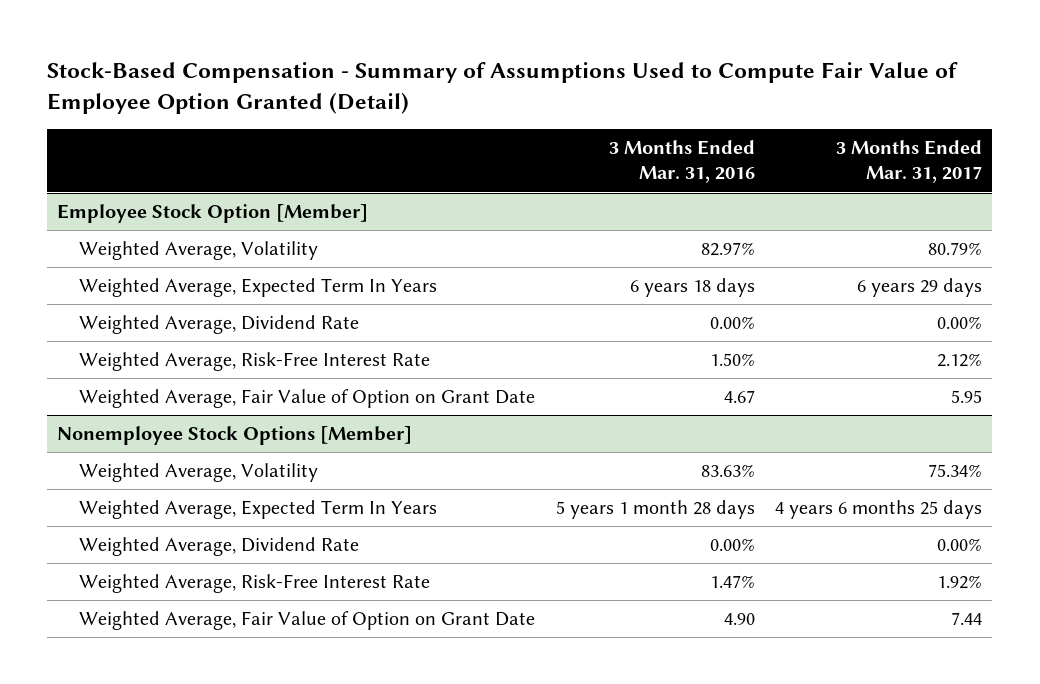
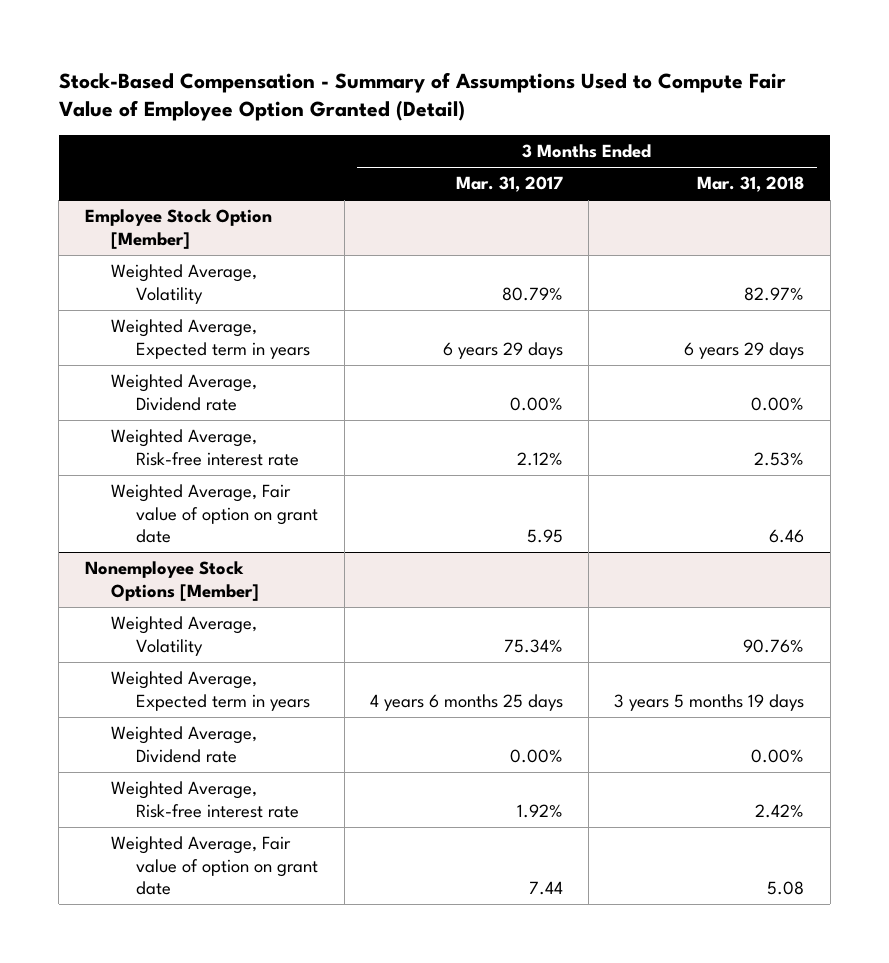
[608,140,755,184] 3 Months Ended Mar. 31, 2016 -> none
none -> [697,176,805,193] Mar. 31, 2018
[78,278,437,298] Weighted Average, Expected Term In Years -> [110,319,311,359] Weighted Average, Expected term in years
[78,315,359,335] Weighted Average, Dividend Rate -> [110,374,257,411] Weighted Average, Dividend rate
[78,352,430,372] Weighted Average, Risk-Free Interest Rate -> [110,429,300,466] Weighted Average, Risk-free interest rate
[78,389,535,409] Weighted Average, Fair Value of Option on Grant Date -> [110,484,319,544] Weighted Average, Fair value of option on grant date
[78,500,437,520] Weighted Average, Expected Term In Years -> [110,671,311,711] Weighted Average, Expected term in years
[78,537,359,557] Weighted Average, Dividend Rate -> [110,726,257,763] Weighted Average, Dividend rate
[78,574,430,594] Weighted Average, Risk-Free Interest Rate -> [110,781,300,818] Weighted Average, Risk-free interest rate
[78,611,535,631] Weighted Average, Fair Value of Option on Grant Date -> [110,836,319,896] Weighted Average, Fair value of option on grant date

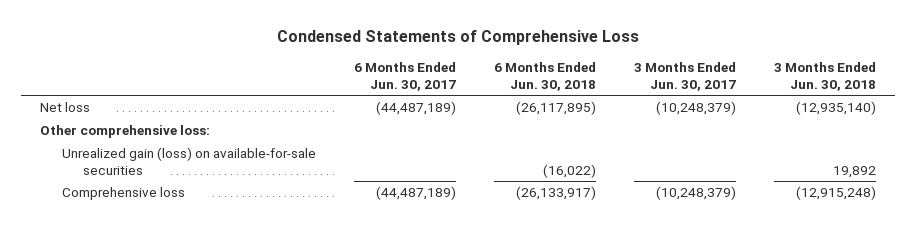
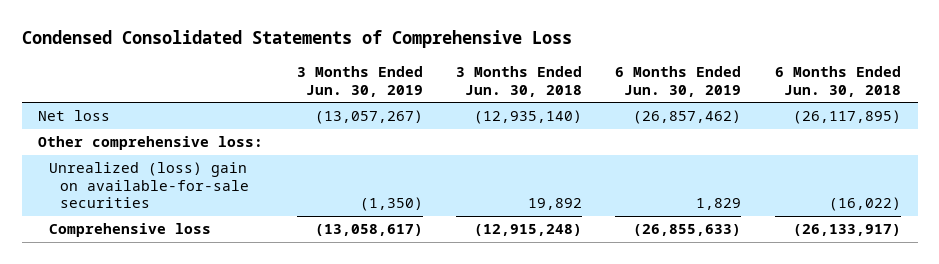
[277,30,640,46] Condensed Statements of Comprehensive Loss -> [21,30,572,49] Condensed Consolidated Statements of Comprehensive Loss
[353,62,456,92] 6 Months Ended Jun. 30, 2017 -> none
[634,62,737,92] 3 Months Ended Jun. 30, 2017 -> none
none -> [296,66,423,97] 3 Months Ended Jun. 30, 2019
none -> [615,66,742,97] 6 Months Ended Jun. 30, 2019
[61,147,316,175] Unrealized gain (loss) on available-for-sale securities -> [49,162,250,209] Unrealized (loss) gain on available-for-sale securities

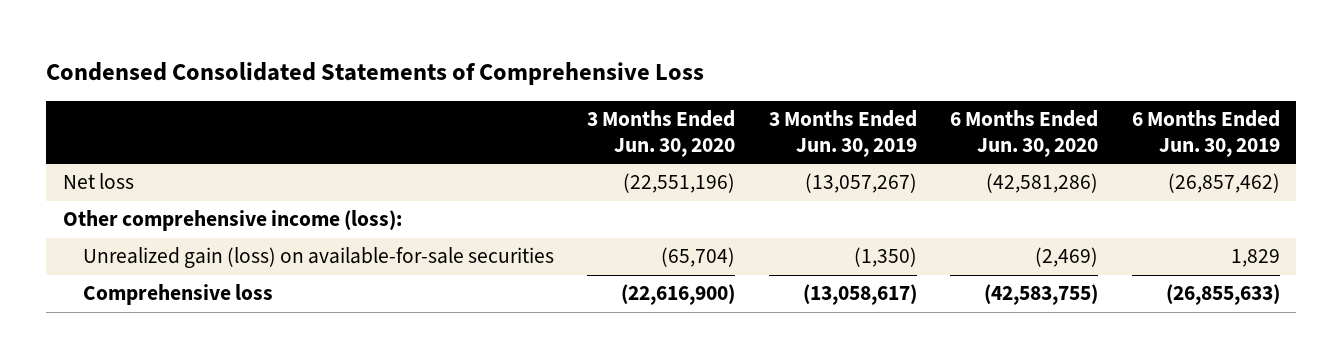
[456,66,583,97] 3 Months Ended Jun. 30, 2018 -> none
[774,66,901,97] 6 Months Ended Jun. 30, 2018 -> none
none -> [587,110,736,157] 3 Months Ended Jun. 30, 2020
none -> [950,110,1099,157] 6 Months Ended Jun. 30, 2020
[38,136,264,151] Other comprehensive loss: -> [63,210,403,232] Other comprehensive income (loss):
[49,162,250,209] Unrealized (loss) gain on available-for-sale securities -> [82,247,554,269] Unrealized gain (loss) on available-for-sale securities

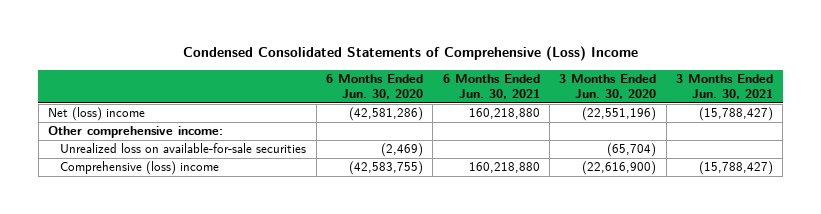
[46,61,705,85] Condensed Consolidated Statements of Comprehensive Loss -> [182,46,638,62] Condensed Consolidated Statements of Comprehensive (Loss) Income
[768,110,917,157] 3 Months Ended Jun. 30, 2019 -> none
[1131,110,1280,157] 6 Months Ended Jun. 30, 2019 -> none
none -> [442,74,540,99] 6 Months Ended Jun. 30, 2021
none -> [676,74,774,99] 3 Months Ended Jun. 30, 2021
[63,173,135,190] Net loss -> [48,107,146,122] Net (loss) income
[63,210,403,232] Other comprehensive income (loss): -> [48,126,224,139] Other comprehensive income:
[82,247,554,269] Unrealized gain (loss) on available-for-sale securities -> [60,143,307,154] Unrealized loss on available-for-sale securities
[82,284,273,306] Comprehensive loss -> [60,161,220,176] Comprehensive (loss) income

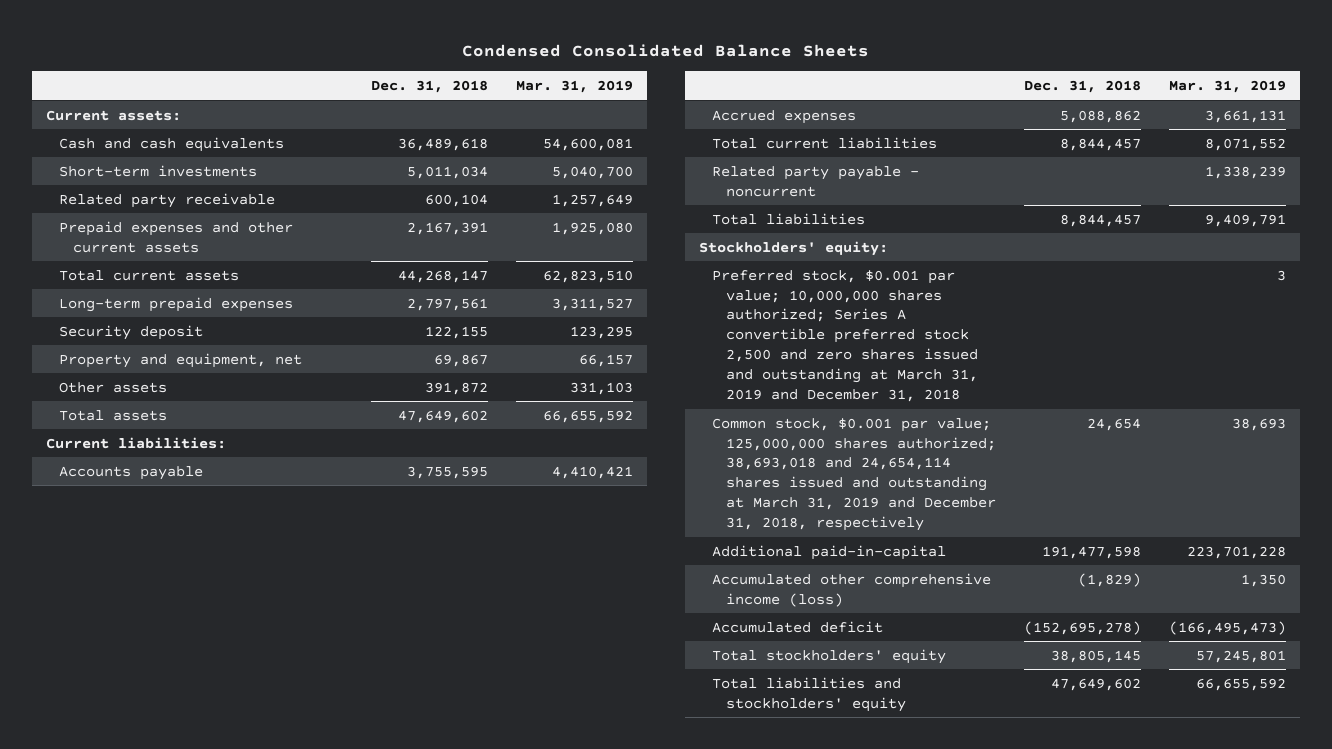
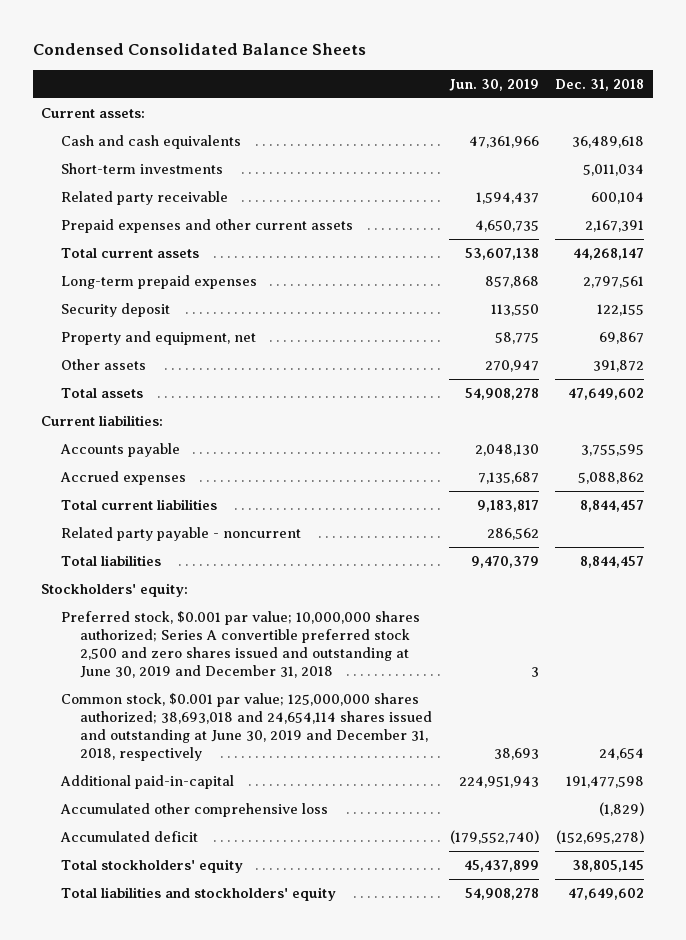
[515,79,633,93] Mar. 31, 2019 -> none
none -> [448,79,539,92] Jun. 30, 2019
[712,269,978,402] Preferred stock, $0.001 par value; 10,000,000 shares authorized; Series A convertible preferred stock 2,500 and zero shares issued and outstanding at March 31, 2019 and December 31, 2018 -> [60,610,420,678] Preferred stock, $0.001 par value; 10,000,000 shares authorized; Series A convertible preferred stock 2,500 and zero shares issued and outstanding at June 30, 2019 and December 31, 2018
[712,417,996,532] Common stock, $0.001 par value; 125,000,000 shares authorized; 38,693,018 and 24,654,114 shares issued and outstanding at March 31, 2019 and December 31, 2018, respectively -> [60,692,433,761] Common stock, $0.001 par value; 125,000,000 shares authorized; 38,693,018 and 24,654,114 shares issued and outstanding at June 30, 2019 and December 31, 2018, respectively
[712,572,992,607] Accumulated other comprehensive income (loss) -> [59,802,328,817] Accumulated other comprehensive loss

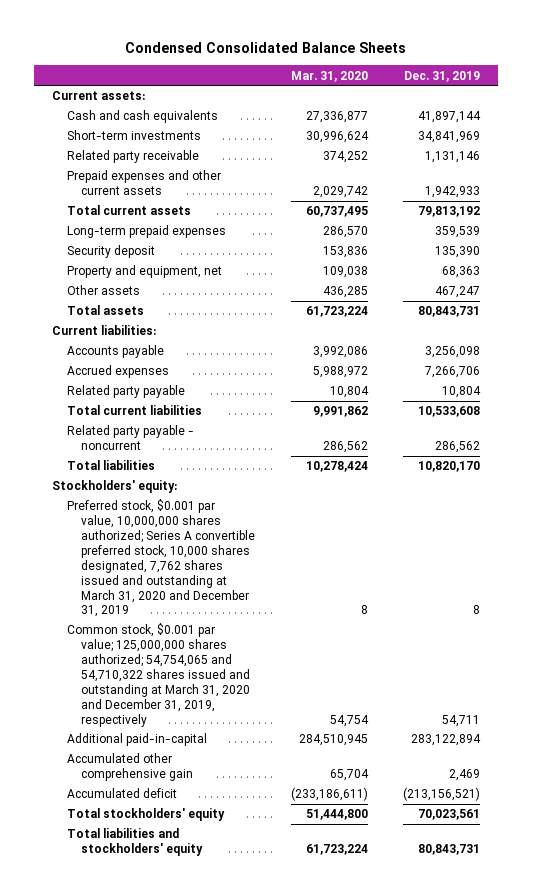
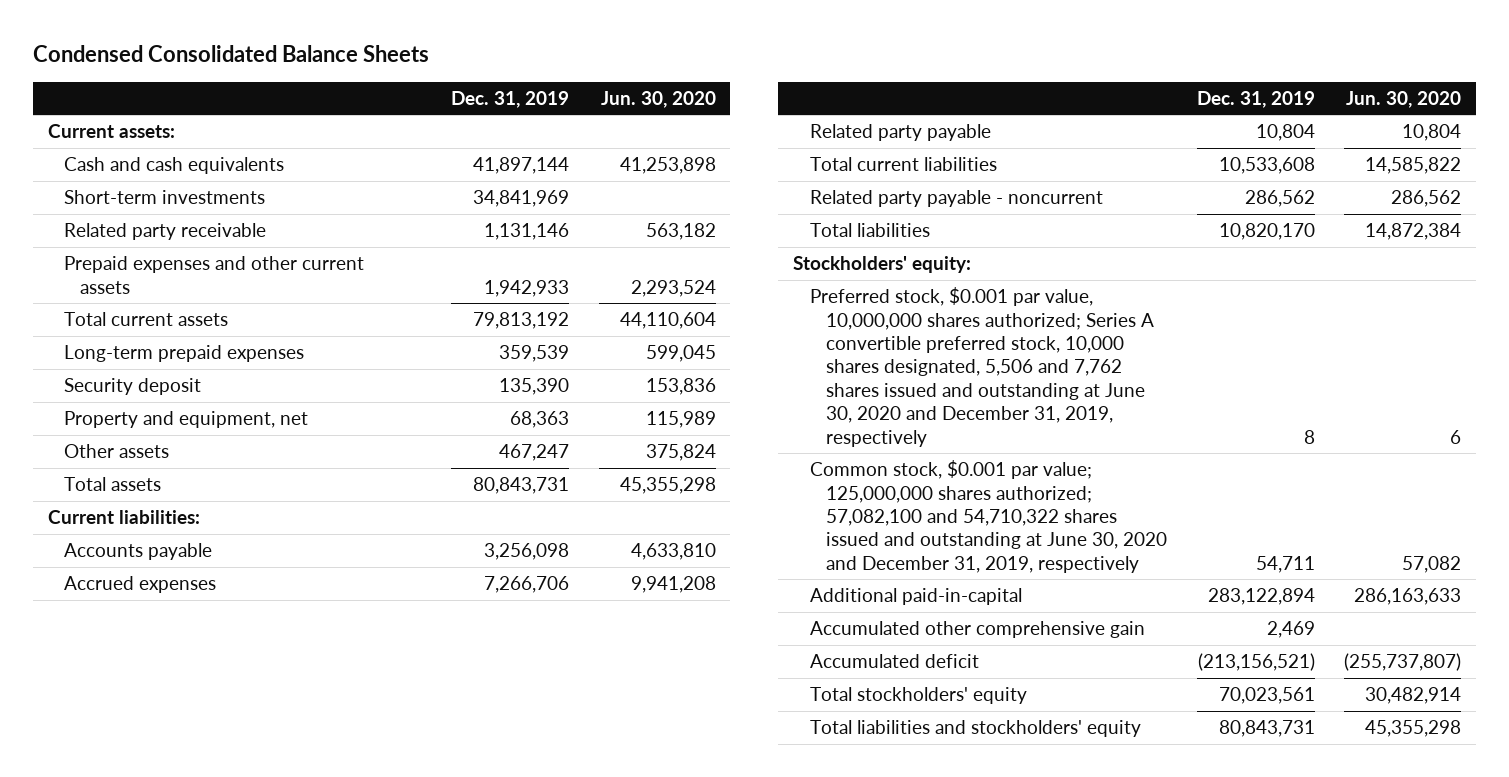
[290,70,368,82] Mar. 31, 2020 -> none
none -> [600,90,716,108] Jun. 30, 2020
[66,499,256,618] Preferred stock, $0.001 par value, 10,000,000 shares authorized; Series A convertible preferred stock, 10,000 shares designated, 7,762 shares issued and outstanding at March 31, 2020 and December 31, 2019 -> [809,287,1154,447] Preferred stock, $0.001 par value, 10,000,000 shares authorized; Series A convertible preferred stock, 10,000 shares designated, 5,506 and 7,762 shares issued and outstanding at June 30, 2020 and December 31, 2019, respectively
[66,623,251,727] Common stock, $0.001 par value; 125,000,000 shares authorized; 54,754,065 and 54,710,322 shares issued and outstanding at March 31, 2020 and December 31, 2019, respectively -> [809,460,1167,573] Common stock, $0.001 par value; 125,000,000 shares authorized; 57,082,100 and 54,710,322 shares issued and outstanding at June 30, 2020 and December 31, 2019, respectively

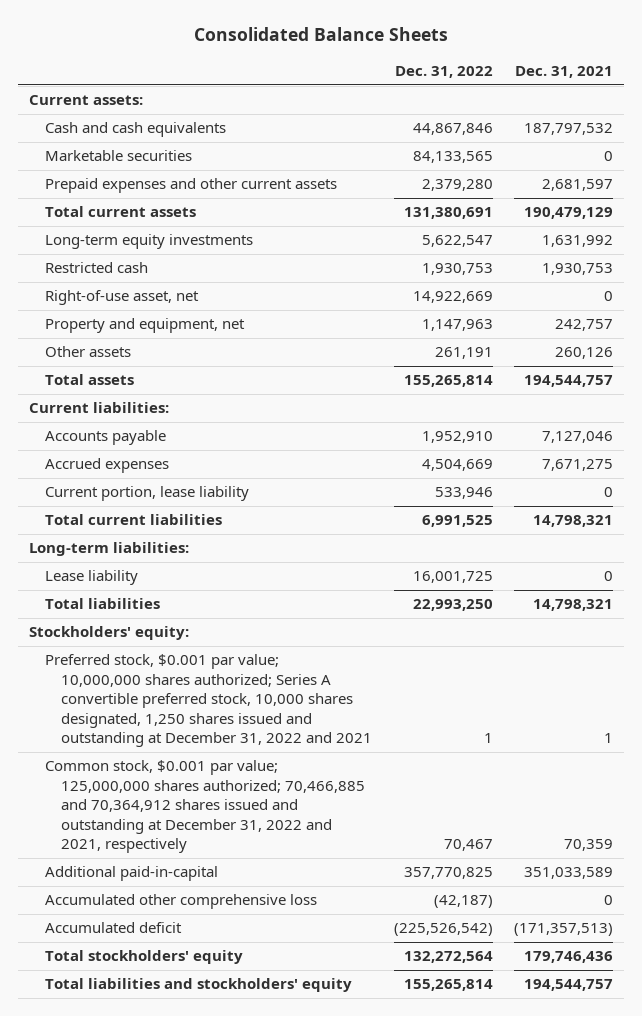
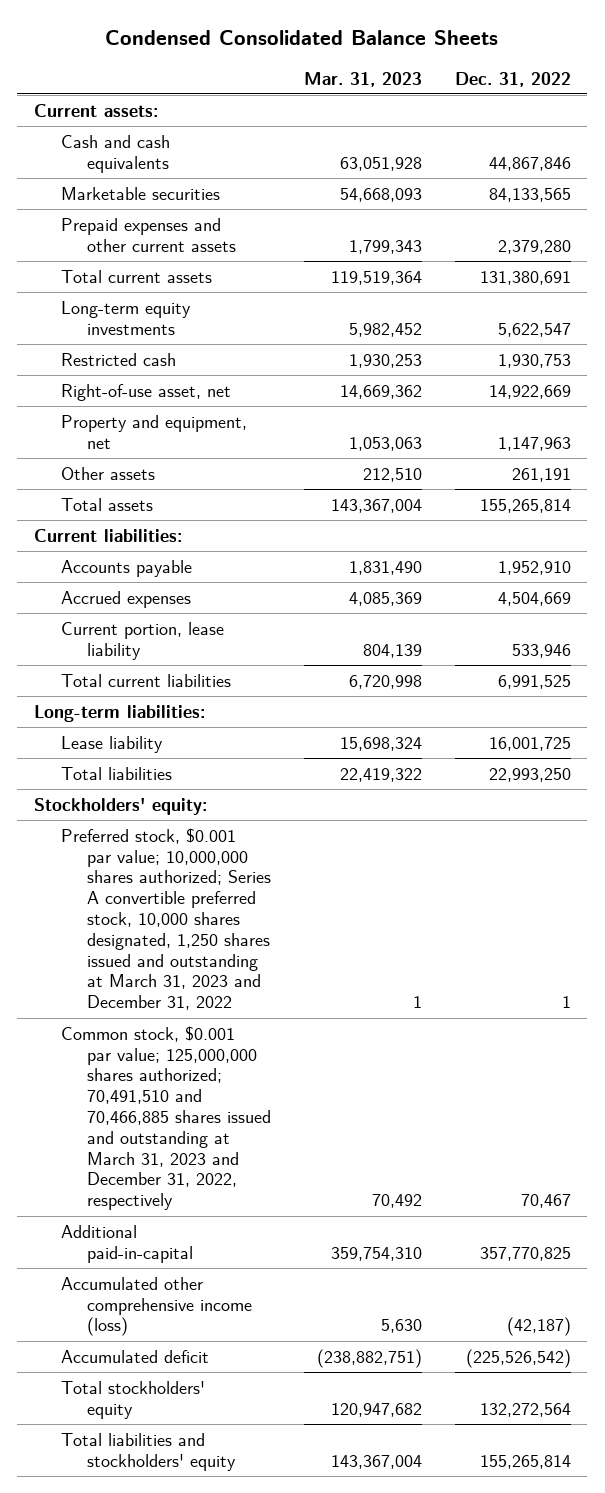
[193,27,448,42] Consolidated Balance Sheets -> [105,30,499,46] Condensed Consolidated Balance Sheets
[515,65,614,78] Dec. 31, 2021 -> none
none -> [304,71,423,87] Mar. 31, 2023
[45,654,373,748] Preferred stock, $0.001 par value; 10,000,000 shares authorized; Series A convertible preferred stock, 10,000 shares designated, 1,250 shares issued and outstanding at December 31, 2022 and 2021 -> [60,827,272,1011] Preferred stock, $0.001 par value; 10,000,000 shares authorized; Series A convertible preferred stock, 10,000 shares designated, 1,250 shares issued and outstanding at March 31, 2023 and December 31, 2022
[45,760,366,854] Common stock, $0.001 par value; 125,000,000 shares authorized; 70,466,885 and 70,364,912 shares issued and outstanding at December 31, 2022 and 2021, respectively -> [60,1025,272,1211] Common stock, $0.001 par value; 125,000,000 shares authorized; 70,491,510 and 70,466,885 shares issued and outstanding at March 31, 2023 and December 31, 2022, respectively
[45,894,318,910] Accumulated other comprehensive loss -> [60,1276,253,1337] Accumulated other comprehensive income (loss)

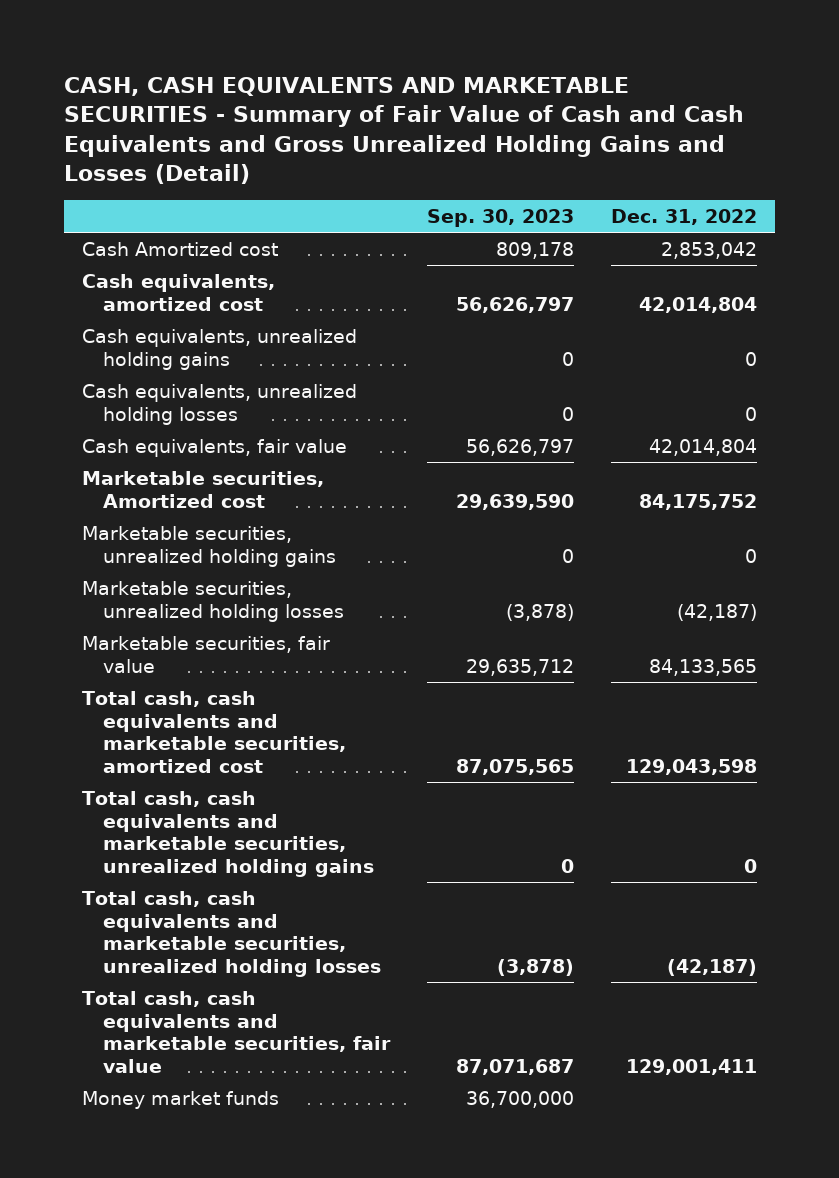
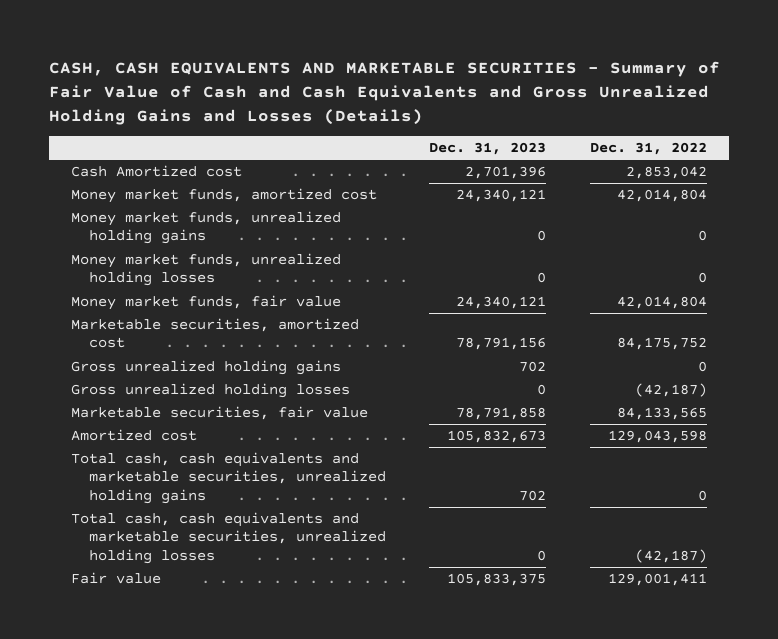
[63,76,744,185] CASH, CASH EQUIVALENTS AND MARKETABLE SECURITIES - Summary of Fair Value of Cash and Cash Equivalents and Gross Unrealized Holding Gains and Losses (Detail) -> [49,61,721,125] CASH, CASH EQUIVALENTS AND MARKETABLE SECURITIES - Summary of Fair Value of Cash and Cash Equivalents and Gross Unrealized Holding Gains and Losses (Details)
[426,208,574,227] Sep. 30, 2023 -> none
none -> [429,142,547,156] Dec. 31, 2023
[82,273,276,311] Cash equivalents, amortized cost -> [71,188,378,204] Money market funds, amortized cost
[82,328,358,370] Cash equivalents, unrealized holding gains -> [71,211,342,245] Money market funds, unrealized holding gains
[82,383,358,425] Cash equivalents, unrealized holding losses -> [71,253,342,287] Money market funds, unrealized holding losses
[82,438,348,457] Cash equivalents, fair value -> [71,295,342,311] Money market funds, fair value
[82,470,325,508] Marketable securities, Amortized cost -> [71,318,360,349] Marketable securities, amortized cost
[82,525,336,567] Marketable securities, unrealized holding gains -> [71,360,342,376] Gross unrealized holding gains
[82,580,344,622] Marketable securities, unrealized holding losses -> [71,383,351,399] Gross unrealized holding losses
[82,690,346,773] Total cash, cash equivalents and marketable securities, amortized cost -> [71,429,198,442] Amortized cost
[82,1090,280,1109] Money market funds -> none
[82,990,391,1073] Total cash, cash equivalents and marketable securities, fair value -> [71,572,162,585] Fair value

